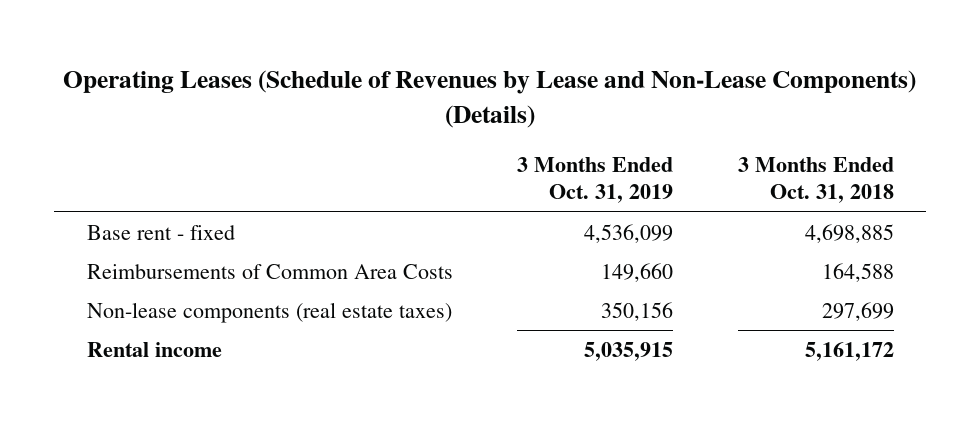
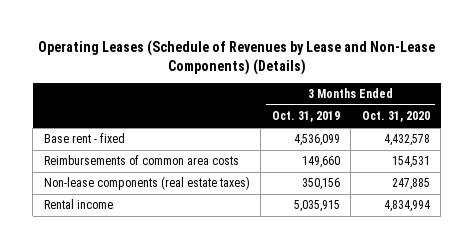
[737,156,894,204] 3 Months Ended Oct. 31, 2018 -> none
none -> [361,111,430,123] Oct. 31, 2020
[86,263,453,279] Reimbursements of Common Area Costs -> [43,155,239,166] Reimbursements of common area costs

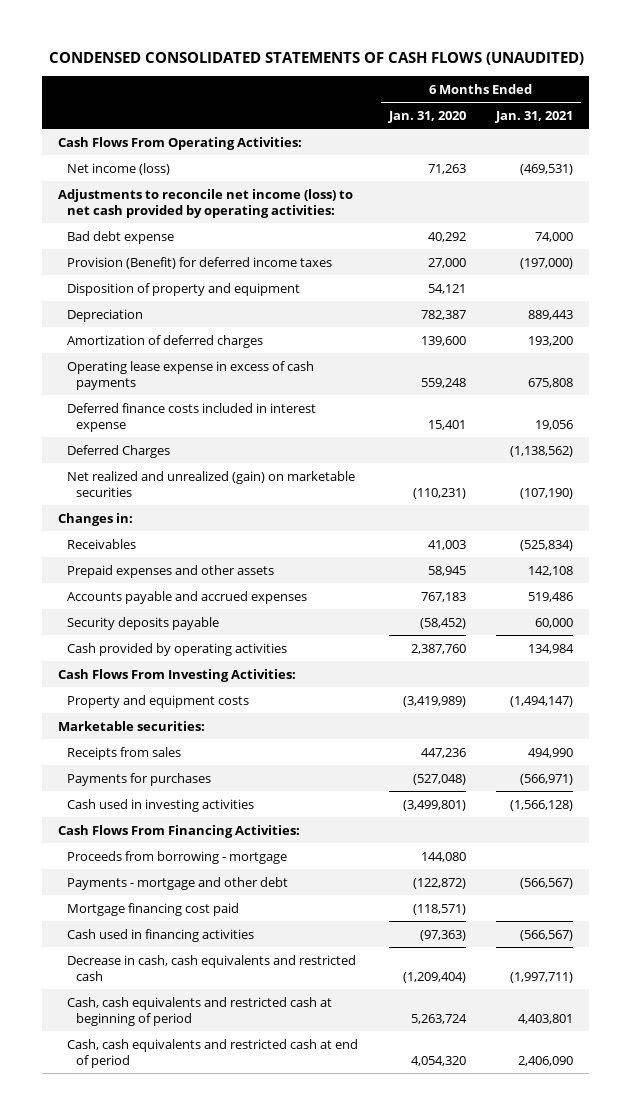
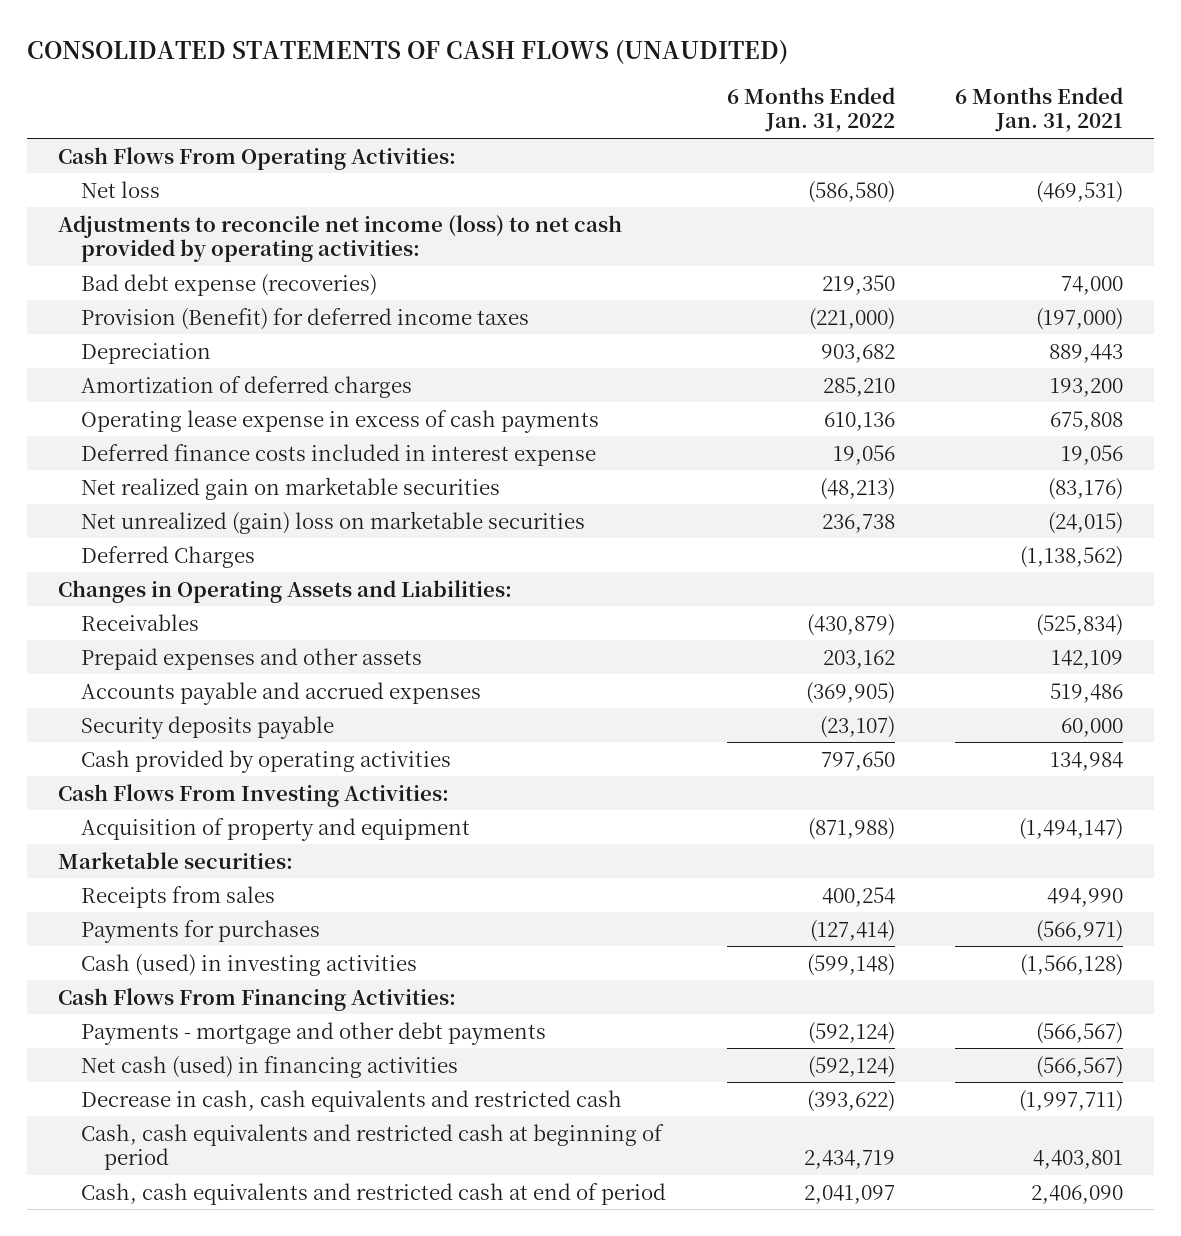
[48,51,584,65] CONDENSED CONSOLIDATED STATEMENTS OF CASH FLOWS (UNAUDITED) -> [27,38,789,64] CONSOLIDATED STATEMENTS OF CASH FLOWS (UNAUDITED)
[387,110,466,123] Jan. 31, 2020 -> none
none -> [726,86,895,133] 6 Months Ended Jan. 31, 2022
[67,162,171,175] Net income (loss) -> [80,180,160,198] Net loss
[67,230,175,244] Bad debt expense -> [80,273,377,296] Bad debt expense (recoveries)
[67,282,301,296] Disposition of property and equipment -> none
none -> [80,476,500,500] Net realized gain on marketable securities
none -> [80,510,585,534] Net unrealized (gain) loss on marketable securities
[67,470,356,497] Net realized and unrealized (gain) on marketable securities -> none
[57,512,133,526] Changes in: -> [57,579,512,603] Changes in Operating Assets and Liabilities:
[528,565,574,576] 142,108 -> [1051,649,1124,669] 142,109
[67,694,250,708] Property and equipment costs -> [80,817,470,841] Acquisition of property and equipment
[67,798,255,812] Cash used in investing activities -> [80,953,417,976] Cash (used) in investing activities
[67,850,288,864] Proceeds from borrowing - mortgage -> none
[67,902,240,916] Mortgage financing cost paid -> none
[67,876,289,890] Payments - mortgage and other debt -> [80,1021,546,1045] Payments - mortgage and other debt payments
[67,928,255,942] Cash used in financing activities -> [80,1055,458,1078] Net cash (used) in financing activities

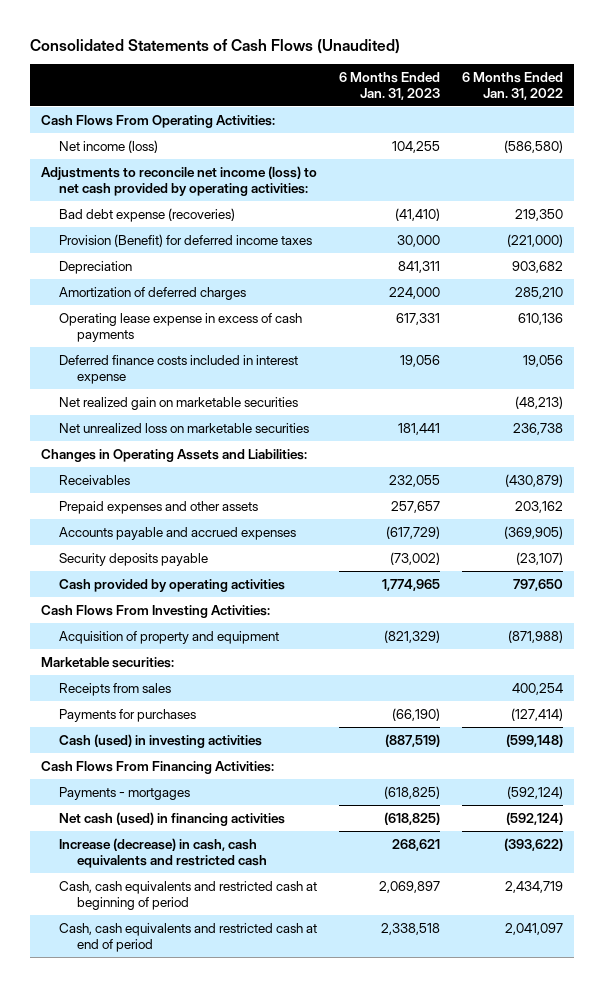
[27,38,789,64] CONSOLIDATED STATEMENTS OF CASH FLOWS (UNAUDITED) -> [29,38,400,54] Consolidated Statements of Cash Flows (Unaudited)
[955,86,1124,133] 6 Months Ended Jan. 31, 2021 -> none
none -> [338,71,440,100] 6 Months Ended Jan. 31, 2023
[80,180,160,198] Net loss -> [58,140,158,154] Net income (loss)
[80,545,255,568] Deferred Charges -> none
[80,510,585,534] Net unrealized (gain) loss on marketable securities -> [58,423,309,434] Net unrealized loss on marketable securities
[80,1021,546,1045] Payments - mortgage and other debt payments -> [58,787,190,801] Payments - mortgages
[80,1089,622,1112] Decrease in cash, cash equivalents and restricted cash -> [58,838,267,868] Increase (decrease) in cash, cash equivalents and restricted cash

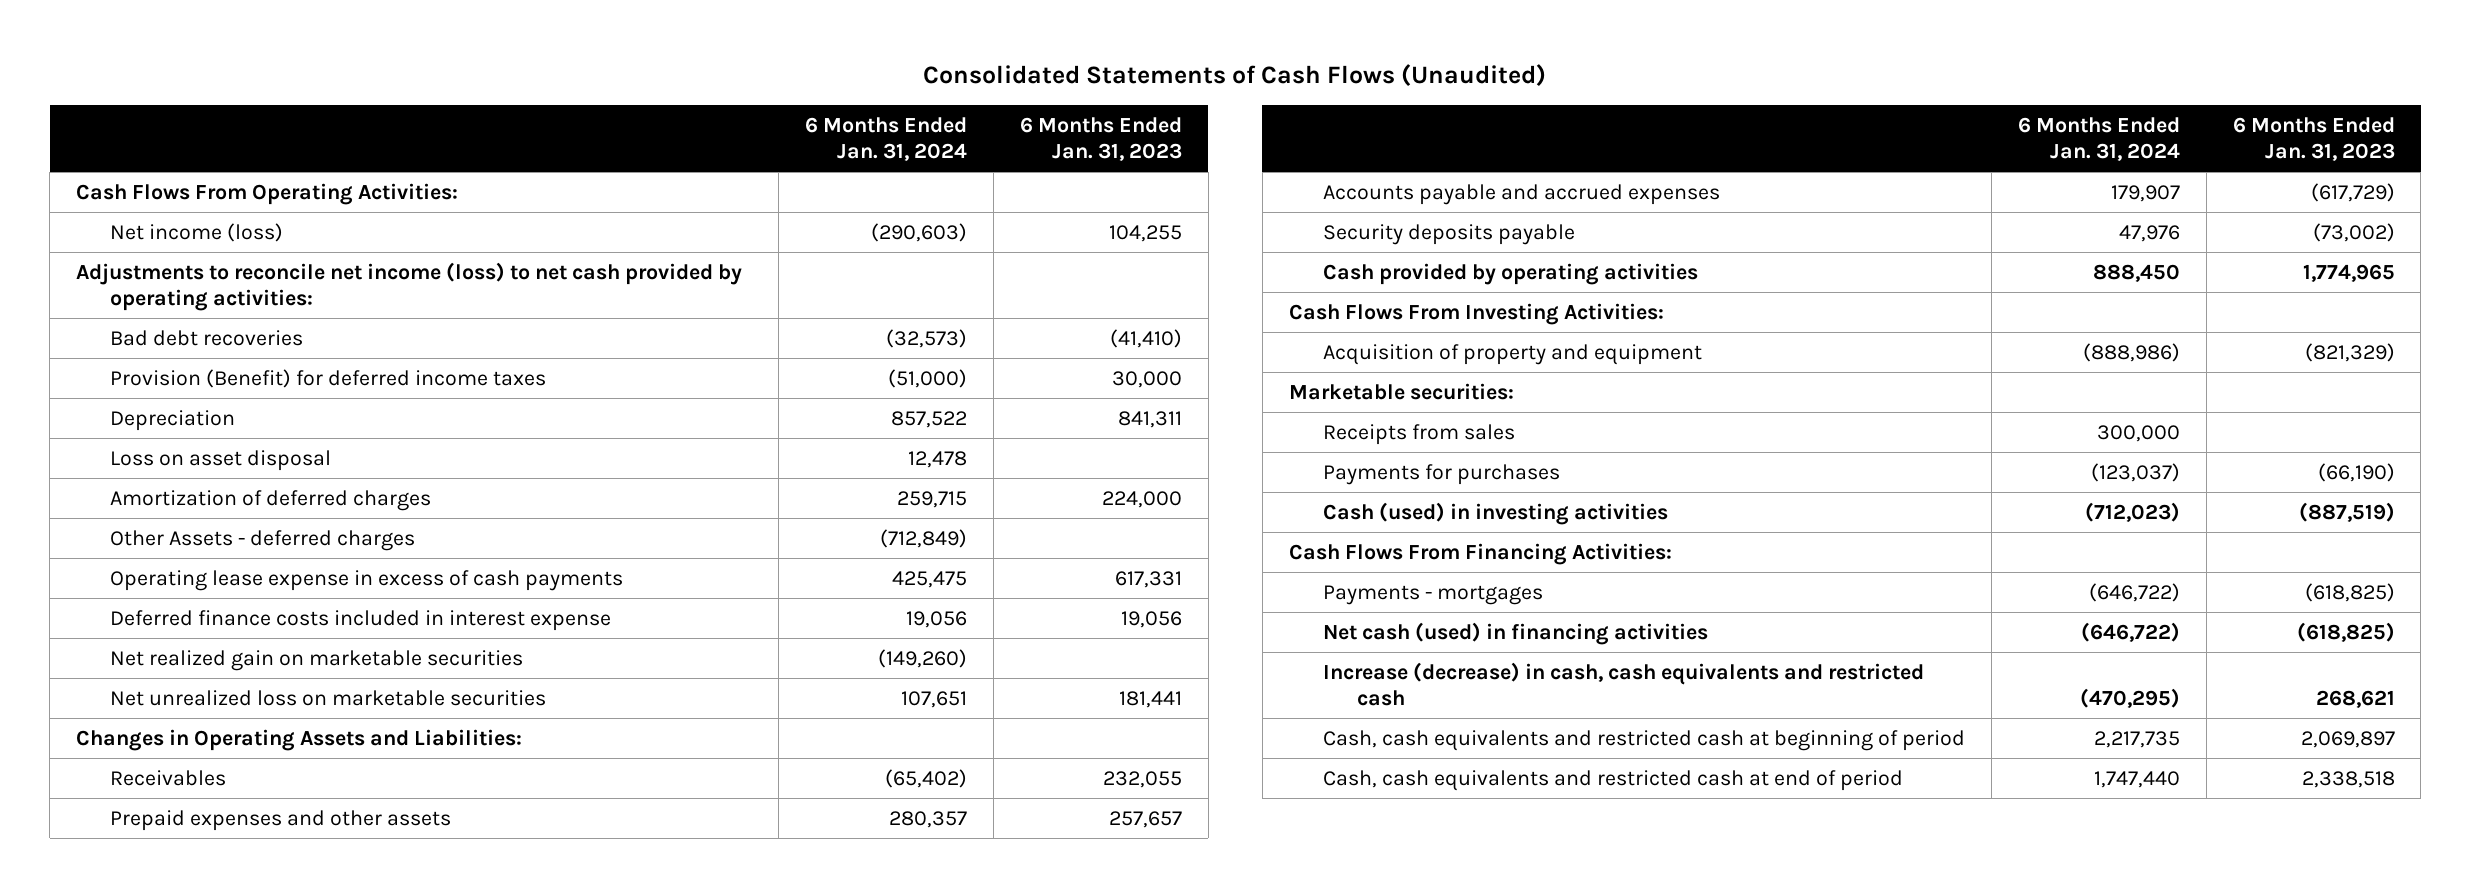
[461,71,563,100] 6 Months Ended Jan. 31, 2022 -> none
none -> [805,116,968,161] 6 Months Ended Jan. 31, 2024
[58,208,235,223] Bad debt expense (recoveries) -> [110,329,304,346] Bad debt recoveries
none -> [110,449,332,471] Loss on asset disposal
none -> [110,529,416,551] Other Assets - deferred charges

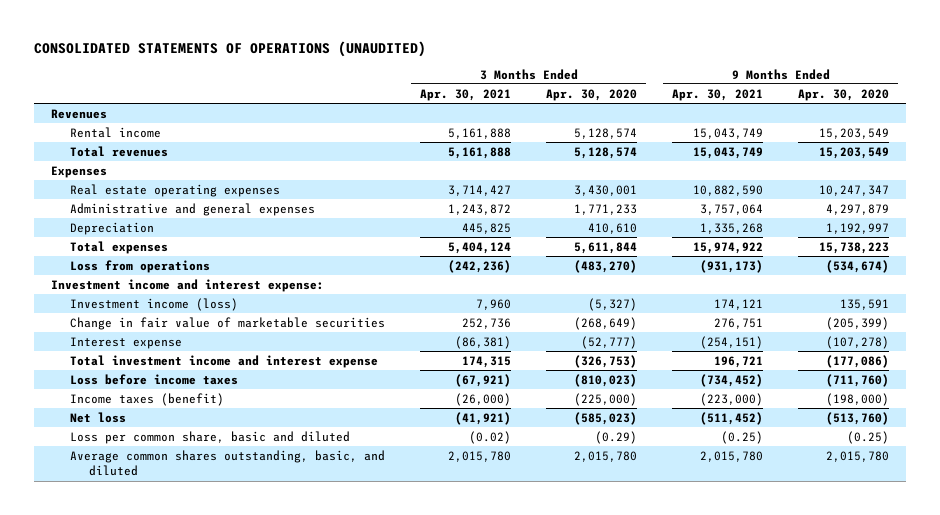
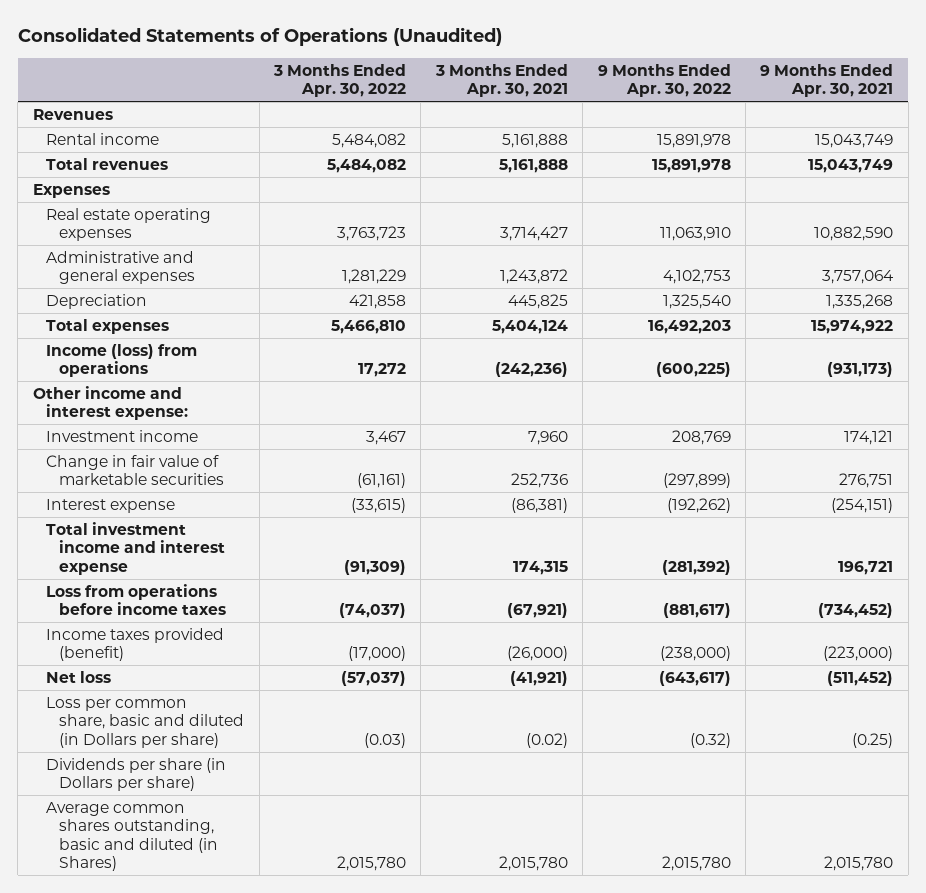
[33,40,426,57] CONSOLIDATED STATEMENTS OF OPERATIONS (UNAUDITED) -> [17,27,502,47] Consolidated Statements of Operations (Unaudited)
[546,88,638,101] Apr. 30, 2020 -> none
[798,88,890,101] Apr. 30, 2020 -> none
none -> [273,63,407,98] 3 Months Ended Apr. 30, 2022
none -> [597,63,731,98] 9 Months Ended Apr. 30, 2022
[70,259,211,273] Loss from operations -> [46,343,198,378] Income (loss) from operations
[51,278,325,292] Investment income and interest expense: -> [32,385,189,421] Other income and interest expense:
[70,297,239,311] Investment income (loss) -> [46,429,199,442] Investment income
[70,373,239,385] Loss before income taxes -> [46,583,227,616] Loss from operations before income taxes
[70,392,225,406] Income taxes (benefit) -> [46,627,225,662] Income taxes provided (benefit)
[70,430,351,444] Loss per common share, basic and diluted -> [46,696,245,748] Loss per common share, basic and diluted (in Dollars per share)
none -> [46,757,227,792] Dividends per share (in Dollars per share)
[70,449,386,477] Average common shares outstanding, basic, and diluted -> [46,801,219,872] Average common shares outstanding, basic and diluted (in Shares)

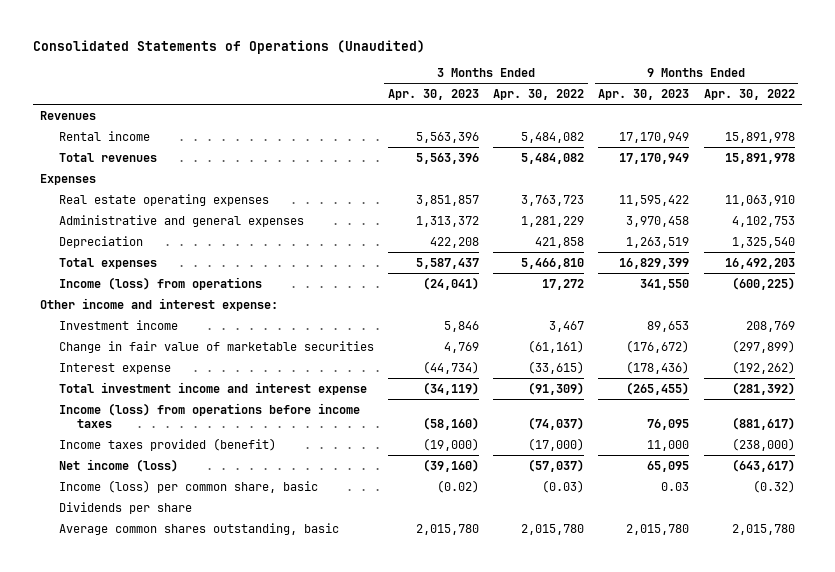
[434,63,568,98] 3 Months Ended Apr. 30, 2021 -> none
[760,63,894,98] 9 Months Ended Apr. 30, 2021 -> none
none -> [387,89,479,101] Apr. 30, 2023
none -> [598,89,690,101] Apr. 30, 2023
[46,583,227,616] Loss from operations before income taxes -> [58,402,360,428] Income (loss) from operations before income taxes
[46,670,112,683] Net loss -> [58,458,178,472] Net income (loss)
[46,696,245,748] Loss per common share, basic and diluted (in Dollars per share) -> [58,479,318,493] Income (loss) per common share, basic
[46,757,227,792] Dividends per share (in Dollars per share) -> [58,501,192,514] Dividends per share
[46,801,219,872] Average common shares outstanding, basic and diluted (in Shares) -> [58,522,339,535] Average common shares outstanding, basic

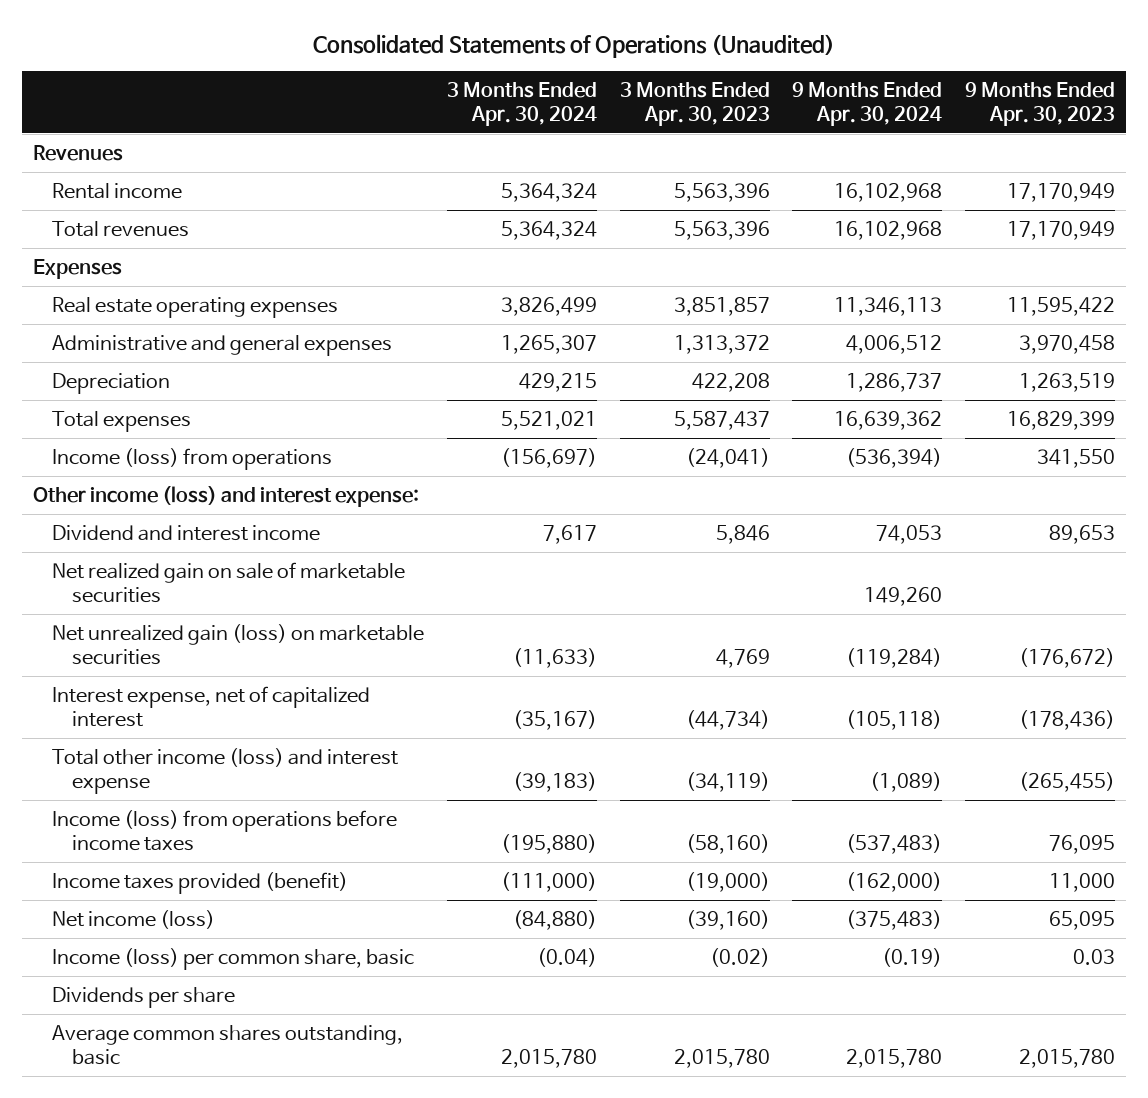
[493,89,585,101] Apr. 30, 2022 -> none
[703,89,795,101] Apr. 30, 2022 -> none
none -> [446,81,597,126] 3 Months Ended Apr. 30, 2024
none -> [792,81,943,126] 9 Months Ended Apr. 30, 2024
[40,297,279,311] Other income and interest expense: -> [32,486,419,508] Other income (loss) and interest expense:
[58,319,178,330] Investment income -> [52,525,321,542] Dividend and interest income
none -> [52,562,406,603] Net realized gain on sale of marketable securities
[58,340,374,353] Change in fair value of marketable securities -> [52,624,425,665] Net unrealized gain (loss) on marketable securities
[58,362,171,374] Interest expense -> [52,686,371,727] Interest expense, net of capitalized interest
[58,381,367,395] Total investment income and interest expense -> [52,748,399,794] Total other income (loss) and interest expense

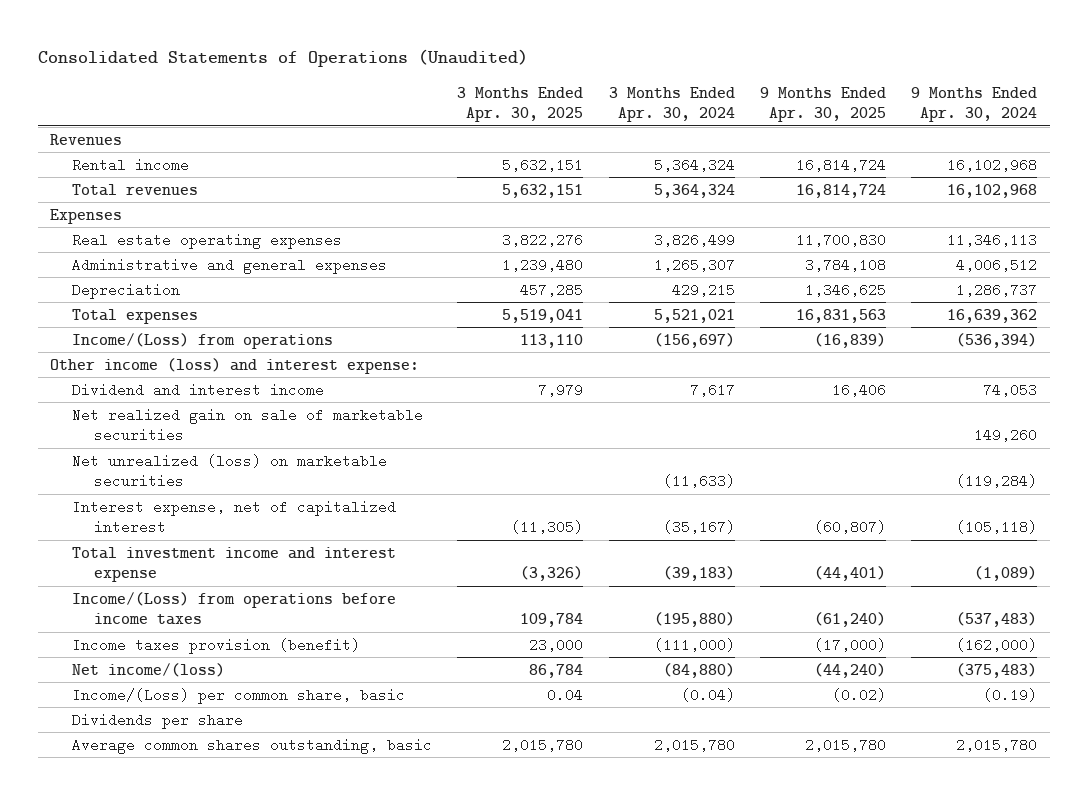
[619,81,770,126] 3 Months Ended Apr. 30, 2023 -> none
[964,81,1115,126] 9 Months Ended Apr. 30, 2023 -> none
none -> [457,86,584,123] 3 Months Ended Apr. 30, 2025
none -> [760,86,887,123] 9 Months Ended Apr. 30, 2025
[52,448,333,471] Income (loss) from operations -> [72,332,334,349] Income/(Loss) from operations
[52,624,425,665] Net unrealized gain (loss) on marketable securities -> [72,453,388,489] Net unrealized (loss) on marketable securities
[52,748,399,794] Total other income (loss) and interest expense -> [72,546,397,583] Total investment income and interest expense
[52,810,398,851] Income (loss) from operations before income taxes -> [72,591,397,626] Income/(Loss) from operations before income taxes
[52,872,349,895] Income taxes provided (benefit) -> [72,637,361,654] Income taxes provision (benefit)
[52,910,216,930] Net income (loss) -> [72,662,226,677] Net income/(loss)
[52,948,415,971] Income (loss) per common share, basic -> [72,687,406,704] Income/(Loss) per common share, basic

